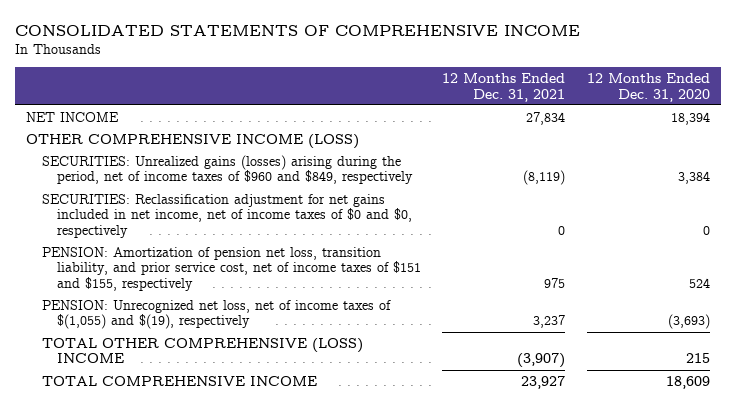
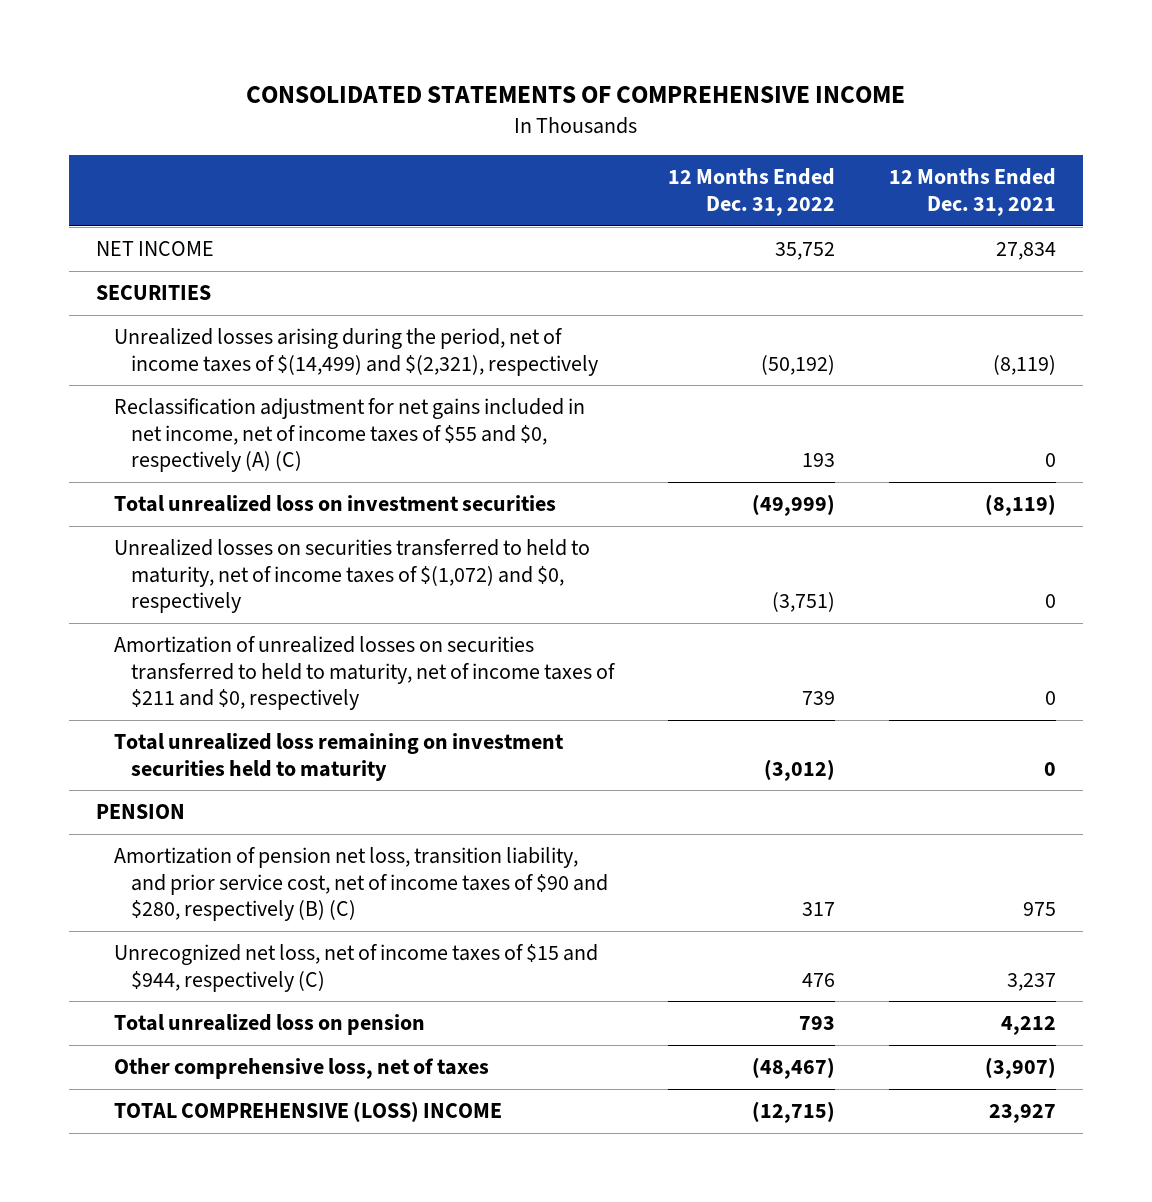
[586,73,710,102] 12 Months Ended Dec. 31, 2020 -> none
none -> [668,168,836,216] 12 Months Ended Dec. 31, 2022
[26,133,360,149] OTHER COMPREHENSIVE INCOME (LOSS) -> none
none -> [95,285,211,301] SECURITIES
[41,154,413,185] SECURITIES: Unrealized gains (losses) arising during the period, net of income taxes of $960 and $849, respectively -> [113,328,599,376] Unrealized losses arising during the period, net of income taxes of $(14,499) and $(2,321), respectively
[41,193,412,238] SECURITIES: Reclassification adjustment for net gains included in net income, net of income taxes of $0 and $0, respectively -> [113,398,585,473] Reclassification adjustment for net gains included in net income, net of income taxes of $55 and $0, respectively (A) (C)
none -> [113,495,556,513] Total unrealized loss on investment securities
none -> [113,539,590,614] Unrealized losses on securities transferred to held to maturity, net of income taxes of $(1,072) and $0, respectively
none -> [113,636,617,711] Amortization of unrealized losses on securities transferred to held to maturity, net of income taxes of $211 and $0, respectively
none -> [113,733,564,781] Total unrealized loss remaining on investment securities held to maturity
none -> [95,804,185,820] PENSION
[41,246,421,291] PENSION: Amortization of pension net loss, transition liability, and prior service cost, net of income taxes of $151 and $155, respectively -> [113,847,609,922] Amortization of pension net loss, transition liability, and prior service cost, net of income taxes of $90 and $280, respectively (B) (C)
[41,299,391,330] PENSION: Unrecognized net loss, net of income taxes of $(1,055) and $(19), respectively -> [113,944,598,992] Unrecognized net loss, net of income taxes of $15 and $944, respectively (C)
none -> [113,1014,425,1036] Total unrealized loss on pension
[41,337,363,364] TOTAL OTHER COMPREHENSIVE (LOSS) INCOME -> [113,1058,489,1080] Other comprehensive loss, net of taxes
[41,375,317,386] TOTAL COMPREHENSIVE INCOME -> [113,1101,502,1123] TOTAL COMPREHENSIVE (LOSS) INCOME

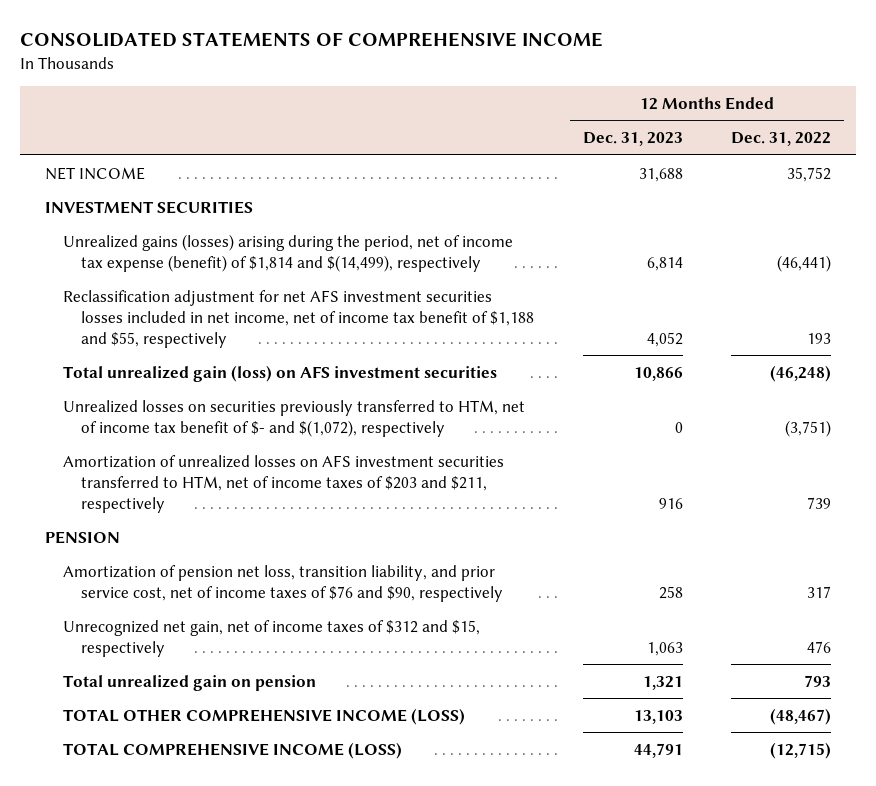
[889,168,1057,216] 12 Months Ended Dec. 31, 2021 -> none
none -> [582,132,683,147] Dec. 31, 2023
[113,733,564,781] Total unrealized loss remaining on investment securities held to maturity -> none
[95,285,211,301] SECURITIES -> [44,200,253,214] INVESTMENT SECURITIES
[113,328,599,376] Unrealized losses arising during the period, net of income taxes of $(14,499) and $(2,321), respectively -> [62,233,513,272] Unrealized gains (losses) arising during the period, net of income tax expense (benefit) of $1,814 and $(14,499), respectively
[761,354,836,375] (50,192) -> [777,254,832,272] (46,441)
[113,398,585,473] Reclassification adjustment for net gains included in net income, net of income taxes of $55 and $0, respectively (A) (C) -> [62,289,534,348] Reclassification adjustment for net AFS investment securities losses included in net income, net of income tax benefit of $1,188 and $55, respectively
[113,495,556,513] Total unrealized loss on investment securities -> [62,364,497,382] Total unrealized gain (loss) on AFS investment securities
[752,494,836,517] (49,999) -> [770,364,832,382] (46,248)
[113,539,590,614] Unrealized losses on securities transferred to held to maturity, net of income taxes of $(1,072) and $0, respectively -> [62,399,525,437] Unrealized losses on securities previously transferred to HTM, net of income tax benefit of $- and $(1,072), respectively
[113,636,617,711] Amortization of unrealized losses on securities transferred to held to maturity, net of income taxes of $211 and $0, respectively -> [62,454,504,513] Amortization of unrealized losses on AFS investment securities transferred to HTM, net of income taxes of $203 and $211, respectively
[113,847,609,922] Amortization of pension net loss, transition liability, and prior service cost, net of income taxes of $90 and $280, respectively (B) (C) -> [62,564,503,602] Amortization of pension net loss, transition liability, and prior service cost, net of income taxes of $76 and $90, respectively
[113,944,598,992] Unrecognized net loss, net of income taxes of $15 and $944, respectively (C) -> [62,619,480,657] Unrecognized net gain, net of income taxes of $312 and $15, respectively
[113,1014,425,1036] Total unrealized loss on pension -> [62,674,316,691] Total unrealized gain on pension
[113,1058,489,1080] Other comprehensive loss, net of taxes -> [62,707,465,725] TOTAL OTHER COMPREHENSIVE INCOME (LOSS)
[113,1101,502,1123] TOTAL COMPREHENSIVE (LOSS) INCOME -> [62,741,402,759] TOTAL COMPREHENSIVE INCOME (LOSS)

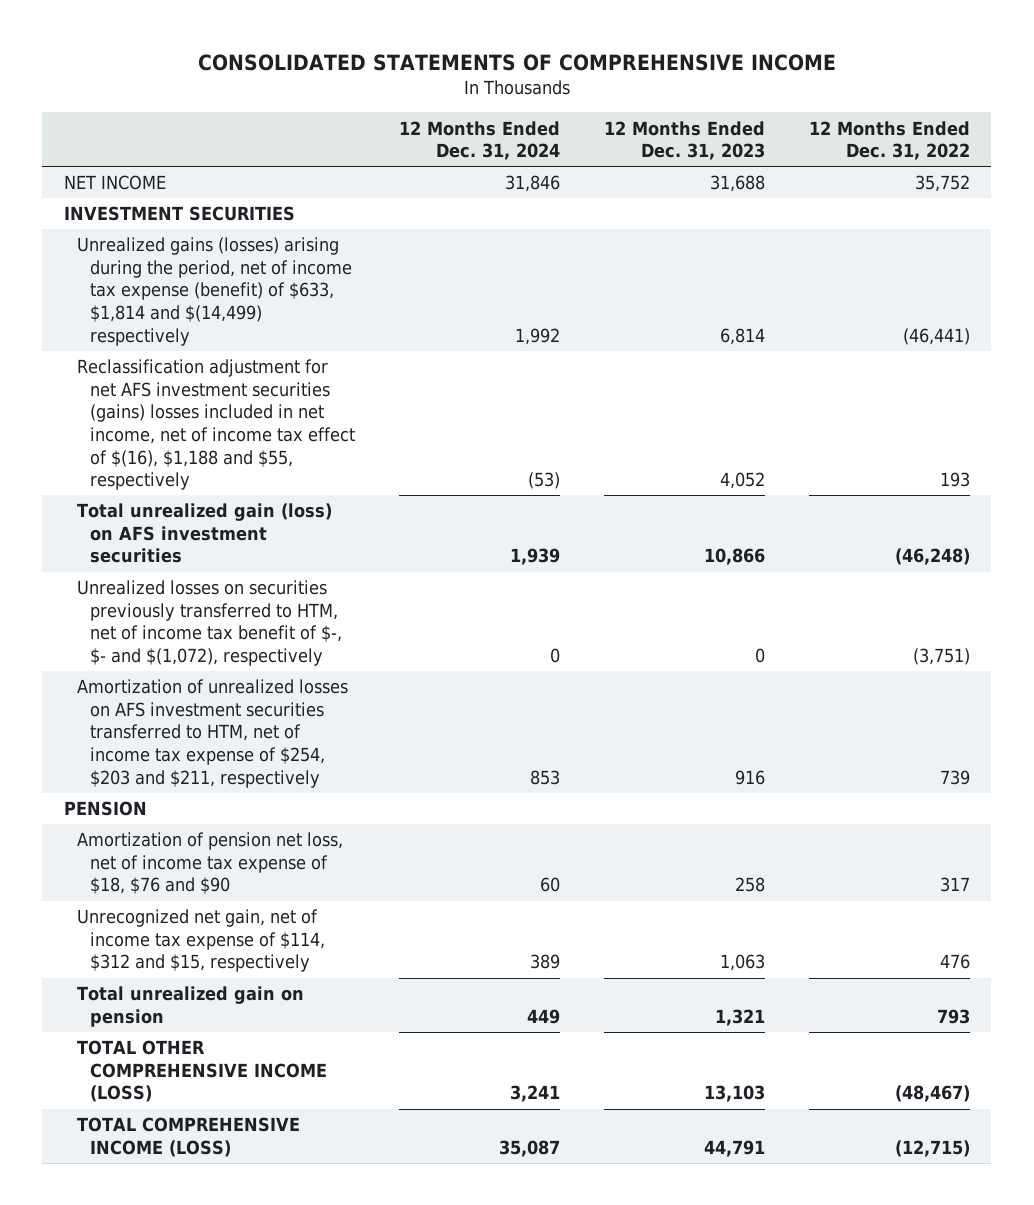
none -> [398,120,560,161] 12 Months Ended Dec. 31, 2024
[62,233,513,272] Unrealized gains (losses) arising during the period, net of income tax expense (benefit) of $1,814 and $(14,499), respectively -> [77,237,353,346] Unrealized gains (losses) arising during the period, net of income tax expense (benefit) of $633, $1,814 and $(14,499) respectively
[62,289,534,348] Reclassification adjustment for net AFS investment securities losses included in net income, net of income tax benefit of $1,188 and $55, respectively -> [77,359,356,491] Reclassification adjustment for net AFS investment securities (gains) losses included in net income, net of income tax effect of $(16), $1,188 and $55, respectively
[62,399,525,437] Unrealized losses on securities previously transferred to HTM, net of income tax benefit of $- and $(1,072), respectively -> [77,580,343,667] Unrealized losses on securities previously transferred to HTM, net of income tax benefit of $-, $- and $(1,072), respectively
[62,454,504,513] Amortization of unrealized losses on AFS investment securities transferred to HTM, net of income taxes of $203 and $211, respectively -> [77,679,349,788] Amortization of unrealized losses on AFS investment securities transferred to HTM, net of income tax expense of $254, $203 and $211, respectively
[62,564,503,602] Amortization of pension net loss, transition liability, and prior service cost, net of income taxes of $76 and $90, respectively -> [77,832,344,895] Amortization of pension net loss, net of income tax expense of $18, $76 and $90
[62,619,480,657] Unrecognized net gain, net of income taxes of $312 and $15, respectively -> [77,909,326,973] Unrecognized net gain, net of income tax expense of $114, $312 and $15, respectively

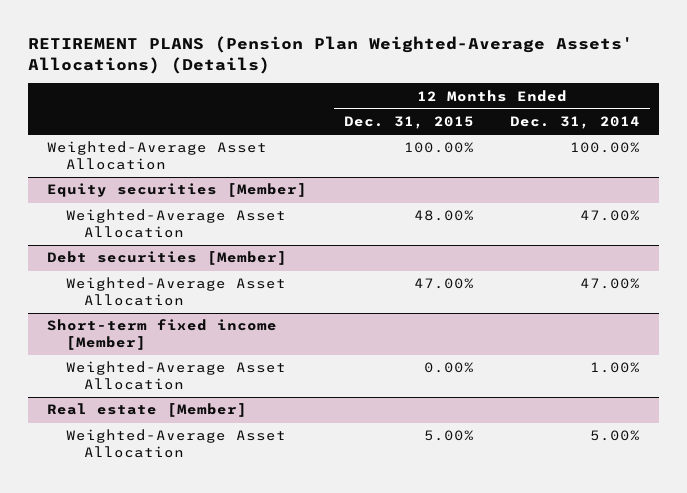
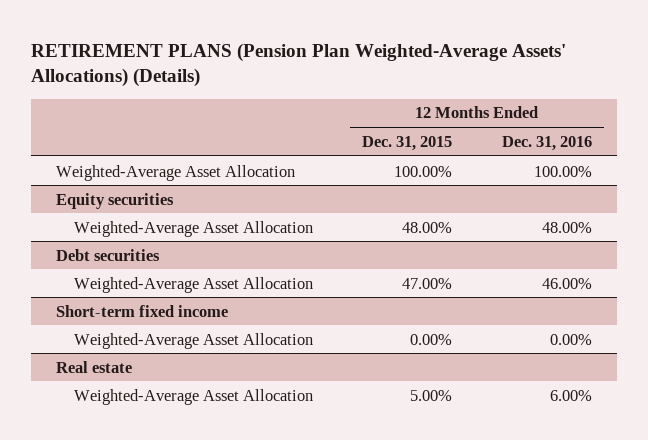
[510,116,641,130] Dec. 31, 2014 -> none
none -> [502,135,593,151] Dec. 31, 2016
[46,183,307,198] Equity securities [Member] -> [55,192,174,209] Equity securities
[46,251,287,266] Debt securities [Member] -> [55,248,160,261] Debt securities
[46,319,277,351] Short-term fixed income [Member] -> [55,304,228,317] Short-term fixed income
[46,403,247,418] Real estate [Member] -> [55,360,132,373] Real estate

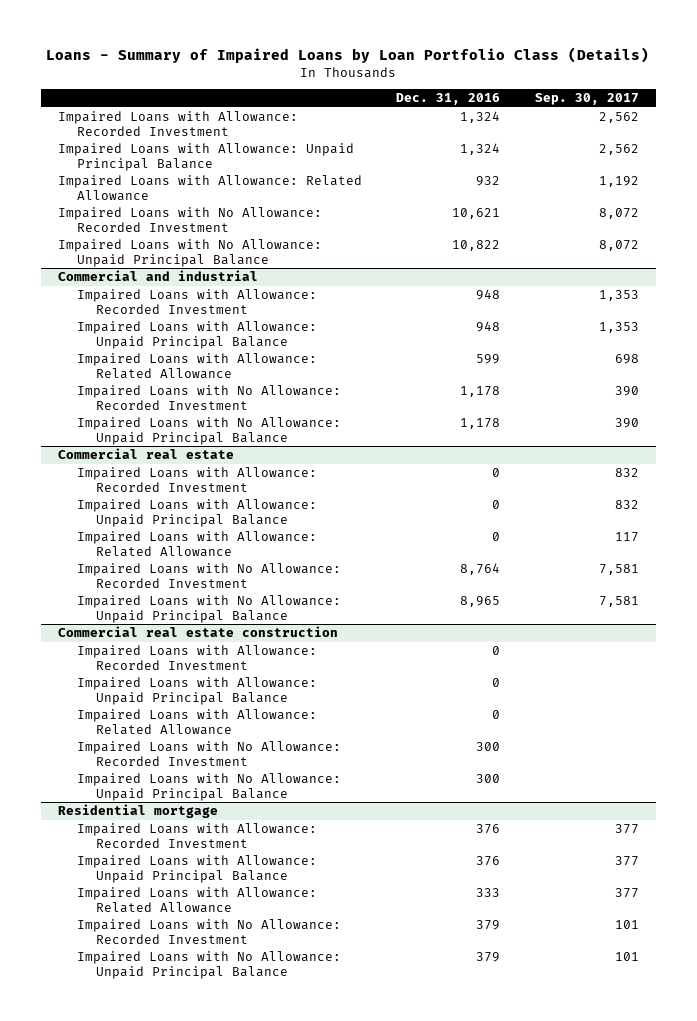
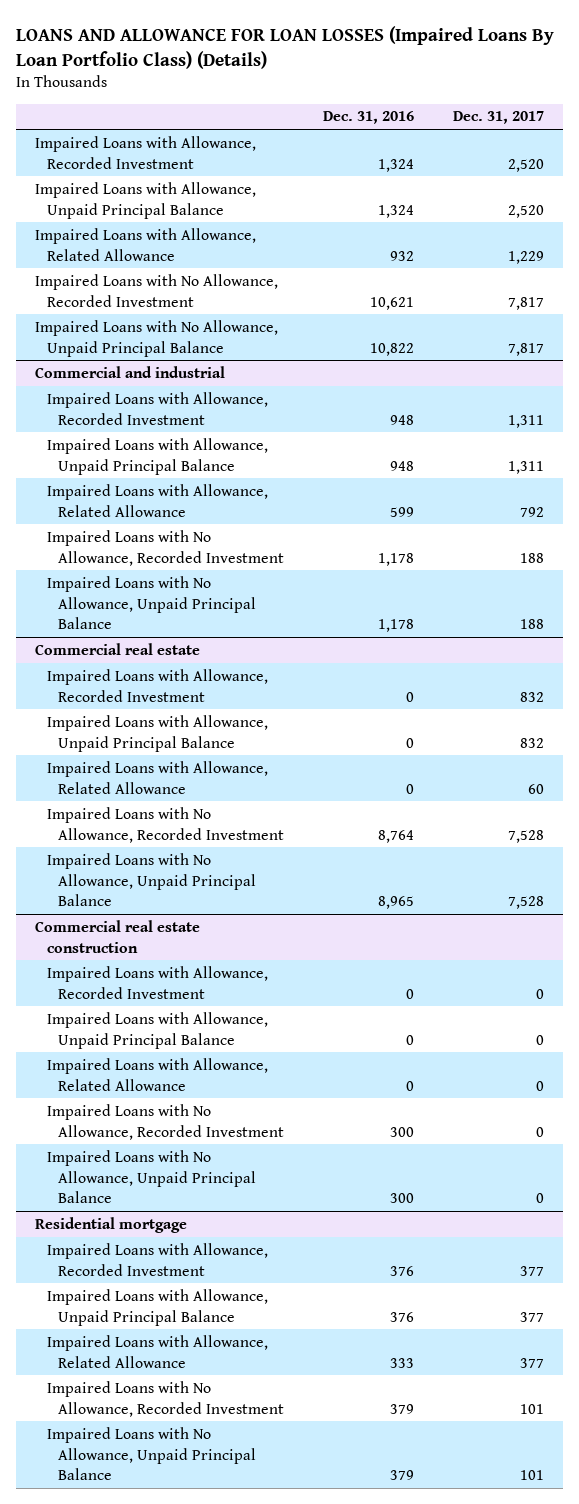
[46,47,650,64] Loans - Summary of Impaired Loans by Loan Portfolio Class (Details) -> [15,25,554,69] LOANS AND ALLOWANCE FOR LOAN LOSSES (Impaired Loans By Loan Portfolio Class) (Details)
[534,93,639,106] Sep. 30, 2017 -> none
none -> [452,111,544,125] Dec. 31, 2017
[58,111,299,136] Impaired Loans with Allowance: Recorded Investment -> [35,135,257,169] Impaired Loans with Allowance, Recorded Investment
[58,143,355,171] Impaired Loans with Allowance: Unpaid Principal Balance -> [35,181,257,219] Impaired Loans with Allowance, Unpaid Principal Balance
[58,175,363,201] Impaired Loans with Allowance: Related Allowance -> [35,227,257,261] Impaired Loans with Allowance, Related Allowance
[58,207,323,232] Impaired Loans with No Allowance: Recorded Investment -> [35,273,279,307] Impaired Loans with No Allowance, Recorded Investment
[58,239,323,267] Impaired Loans with No Allowance: Unpaid Principal Balance -> [35,319,279,357] Impaired Loans with No Allowance, Unpaid Principal Balance
[76,289,317,314] Impaired Loans with Allowance: Recorded Investment -> [46,391,268,425] Impaired Loans with Allowance, Recorded Investment
[76,321,317,349] Impaired Loans with Allowance: Unpaid Principal Balance -> [46,437,268,475] Impaired Loans with Allowance, Unpaid Principal Balance
[76,353,317,379] Impaired Loans with Allowance: Related Allowance -> [46,483,268,517] Impaired Loans with Allowance, Related Allowance
[76,385,341,410] Impaired Loans with No Allowance: Recorded Investment -> [46,529,285,566] Impaired Loans with No Allowance, Recorded Investment
[76,417,341,445] Impaired Loans with No Allowance: Unpaid Principal Balance -> [46,575,257,630] Impaired Loans with No Allowance, Unpaid Principal Balance
[76,467,317,492] Impaired Loans with Allowance: Recorded Investment -> [46,668,268,702] Impaired Loans with Allowance, Recorded Investment
[76,499,317,527] Impaired Loans with Allowance: Unpaid Principal Balance -> [46,714,268,752] Impaired Loans with Allowance, Unpaid Principal Balance
[76,531,317,557] Impaired Loans with Allowance: Related Allowance -> [46,760,268,794] Impaired Loans with Allowance, Related Allowance
[76,563,341,588] Impaired Loans with No Allowance: Recorded Investment -> [46,806,285,843] Impaired Loans with No Allowance, Recorded Investment
[76,595,341,623] Impaired Loans with No Allowance: Unpaid Principal Balance -> [46,852,257,907] Impaired Loans with No Allowance, Unpaid Principal Balance
[76,645,317,670] Impaired Loans with Allowance: Recorded Investment -> [46,965,268,999] Impaired Loans with Allowance, Recorded Investment
[76,677,317,705] Impaired Loans with Allowance: Unpaid Principal Balance -> [46,1011,268,1049] Impaired Loans with Allowance, Unpaid Principal Balance
[76,709,317,735] Impaired Loans with Allowance: Related Allowance -> [46,1057,268,1091] Impaired Loans with Allowance, Related Allowance
[76,741,341,766] Impaired Loans with No Allowance: Recorded Investment -> [46,1103,285,1140] Impaired Loans with No Allowance, Recorded Investment
[76,773,341,801] Impaired Loans with No Allowance: Unpaid Principal Balance -> [46,1149,257,1204] Impaired Loans with No Allowance, Unpaid Principal Balance
[76,823,317,848] Impaired Loans with Allowance: Recorded Investment -> [46,1242,268,1276] Impaired Loans with Allowance, Recorded Investment
[76,855,317,883] Impaired Loans with Allowance: Unpaid Principal Balance -> [46,1288,268,1326] Impaired Loans with Allowance, Unpaid Principal Balance
[76,887,317,913] Impaired Loans with Allowance: Related Allowance -> [46,1334,268,1368] Impaired Loans with Allowance, Related Allowance
[76,919,341,944] Impaired Loans with No Allowance: Recorded Investment -> [46,1380,285,1417] Impaired Loans with No Allowance, Recorded Investment
[76,951,341,979] Impaired Loans with No Allowance: Unpaid Principal Balance -> [46,1426,257,1481] Impaired Loans with No Allowance, Unpaid Principal Balance

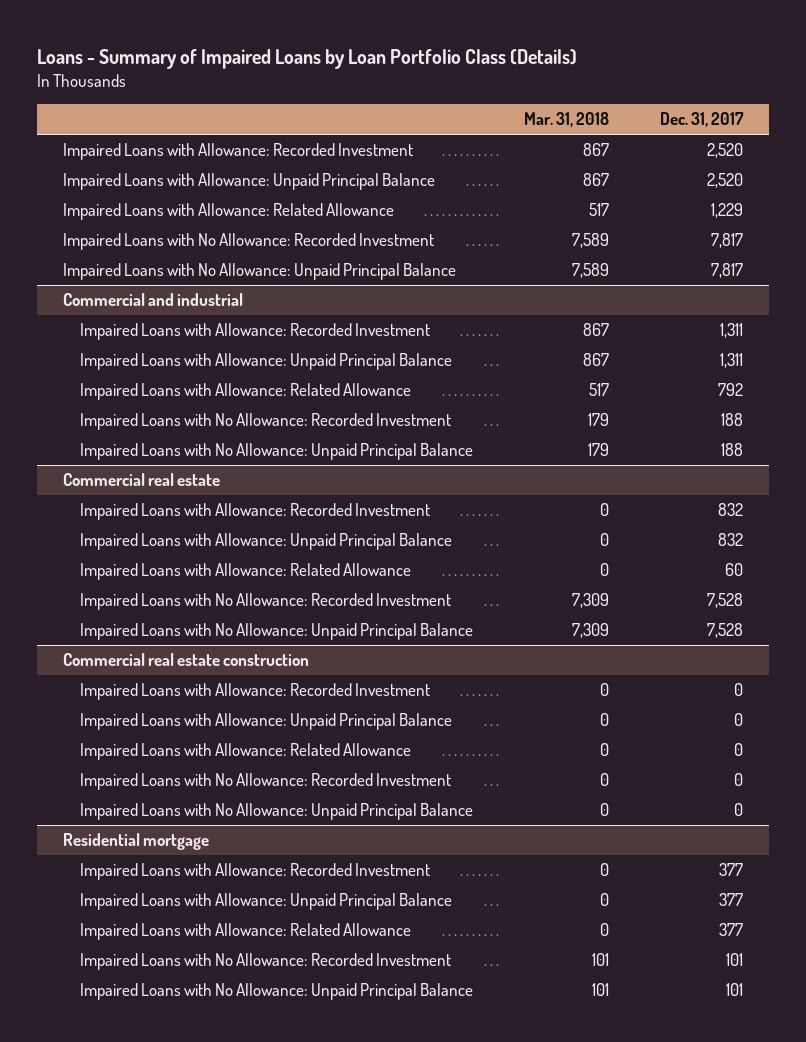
[15,25,554,69] LOANS AND ALLOWANCE FOR LOAN LOSSES (Impaired Loans By Loan Portfolio Class) (Details) -> [37,48,578,69] Loans - Summary of Impaired Loans by Loan Portfolio Class (Details)
[322,111,414,125] Dec. 31, 2016 -> none
none -> [524,112,610,128] Mar. 31, 2018
[35,135,257,169] Impaired Loans with Allowance, Recorded Investment -> [62,143,413,161] Impaired Loans with Allowance: Recorded Investment
[35,181,257,219] Impaired Loans with Allowance, Unpaid Principal Balance -> [62,173,435,191] Impaired Loans with Allowance: Unpaid Principal Balance
[35,227,257,261] Impaired Loans with Allowance, Related Allowance -> [62,203,394,221] Impaired Loans with Allowance: Related Allowance
[35,273,279,307] Impaired Loans with No Allowance, Recorded Investment -> [62,233,434,251] Impaired Loans with No Allowance: Recorded Investment
[35,319,279,357] Impaired Loans with No Allowance, Unpaid Principal Balance -> [62,263,456,281] Impaired Loans with No Allowance: Unpaid Principal Balance
[46,391,268,425] Impaired Loans with Allowance, Recorded Investment -> [80,323,431,341] Impaired Loans with Allowance: Recorded Investment
[46,437,268,475] Impaired Loans with Allowance, Unpaid Principal Balance -> [80,353,453,371] Impaired Loans with Allowance: Unpaid Principal Balance
[46,483,268,517] Impaired Loans with Allowance, Related Allowance -> [80,383,412,401] Impaired Loans with Allowance: Related Allowance
[46,529,285,566] Impaired Loans with No Allowance, Recorded Investment -> [80,413,452,431] Impaired Loans with No Allowance: Recorded Investment
[46,575,257,630] Impaired Loans with No Allowance, Unpaid Principal Balance -> [80,443,474,461] Impaired Loans with No Allowance: Unpaid Principal Balance
[46,668,268,702] Impaired Loans with Allowance, Recorded Investment -> [80,503,431,521] Impaired Loans with Allowance: Recorded Investment
[46,714,268,752] Impaired Loans with Allowance, Unpaid Principal Balance -> [80,533,453,551] Impaired Loans with Allowance: Unpaid Principal Balance
[46,760,268,794] Impaired Loans with Allowance, Related Allowance -> [80,563,412,581] Impaired Loans with Allowance: Related Allowance
[46,806,285,843] Impaired Loans with No Allowance, Recorded Investment -> [80,593,452,611] Impaired Loans with No Allowance: Recorded Investment
[46,852,257,907] Impaired Loans with No Allowance, Unpaid Principal Balance -> [80,623,474,641] Impaired Loans with No Allowance: Unpaid Principal Balance
[46,965,268,999] Impaired Loans with Allowance, Recorded Investment -> [80,683,431,701] Impaired Loans with Allowance: Recorded Investment
[46,1011,268,1049] Impaired Loans with Allowance, Unpaid Principal Balance -> [80,713,453,731] Impaired Loans with Allowance: Unpaid Principal Balance
[46,1057,268,1091] Impaired Loans with Allowance, Related Allowance -> [80,743,412,761] Impaired Loans with Allowance: Related Allowance
[46,1103,285,1140] Impaired Loans with No Allowance, Recorded Investment -> [80,773,452,791] Impaired Loans with No Allowance: Recorded Investment
[46,1149,257,1204] Impaired Loans with No Allowance, Unpaid Principal Balance -> [80,803,474,821] Impaired Loans with No Allowance: Unpaid Principal Balance
[46,1242,268,1276] Impaired Loans with Allowance, Recorded Investment -> [80,863,431,881] Impaired Loans with Allowance: Recorded Investment
[46,1288,268,1326] Impaired Loans with Allowance, Unpaid Principal Balance -> [80,893,453,911] Impaired Loans with Allowance: Unpaid Principal Balance
[46,1334,268,1368] Impaired Loans with Allowance, Related Allowance -> [80,923,412,941] Impaired Loans with Allowance: Related Allowance
[46,1380,285,1417] Impaired Loans with No Allowance, Recorded Investment -> [80,953,452,971] Impaired Loans with No Allowance: Recorded Investment
[46,1426,257,1481] Impaired Loans with No Allowance, Unpaid Principal Balance -> [80,983,474,1001] Impaired Loans with No Allowance: Unpaid Principal Balance

